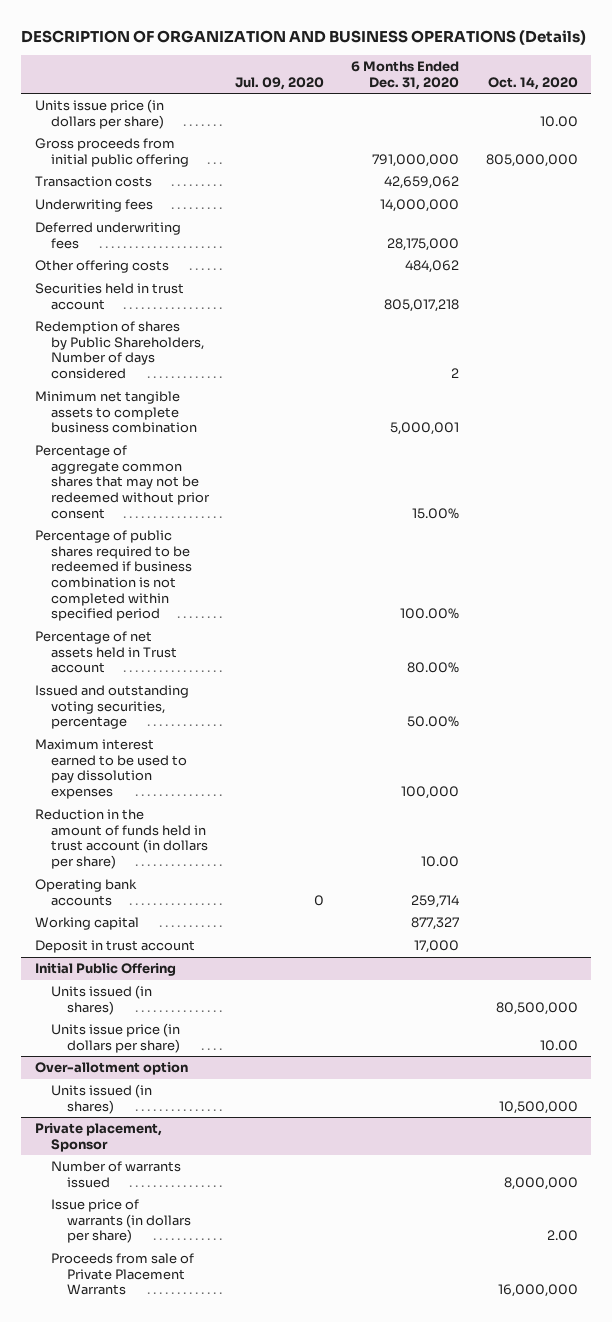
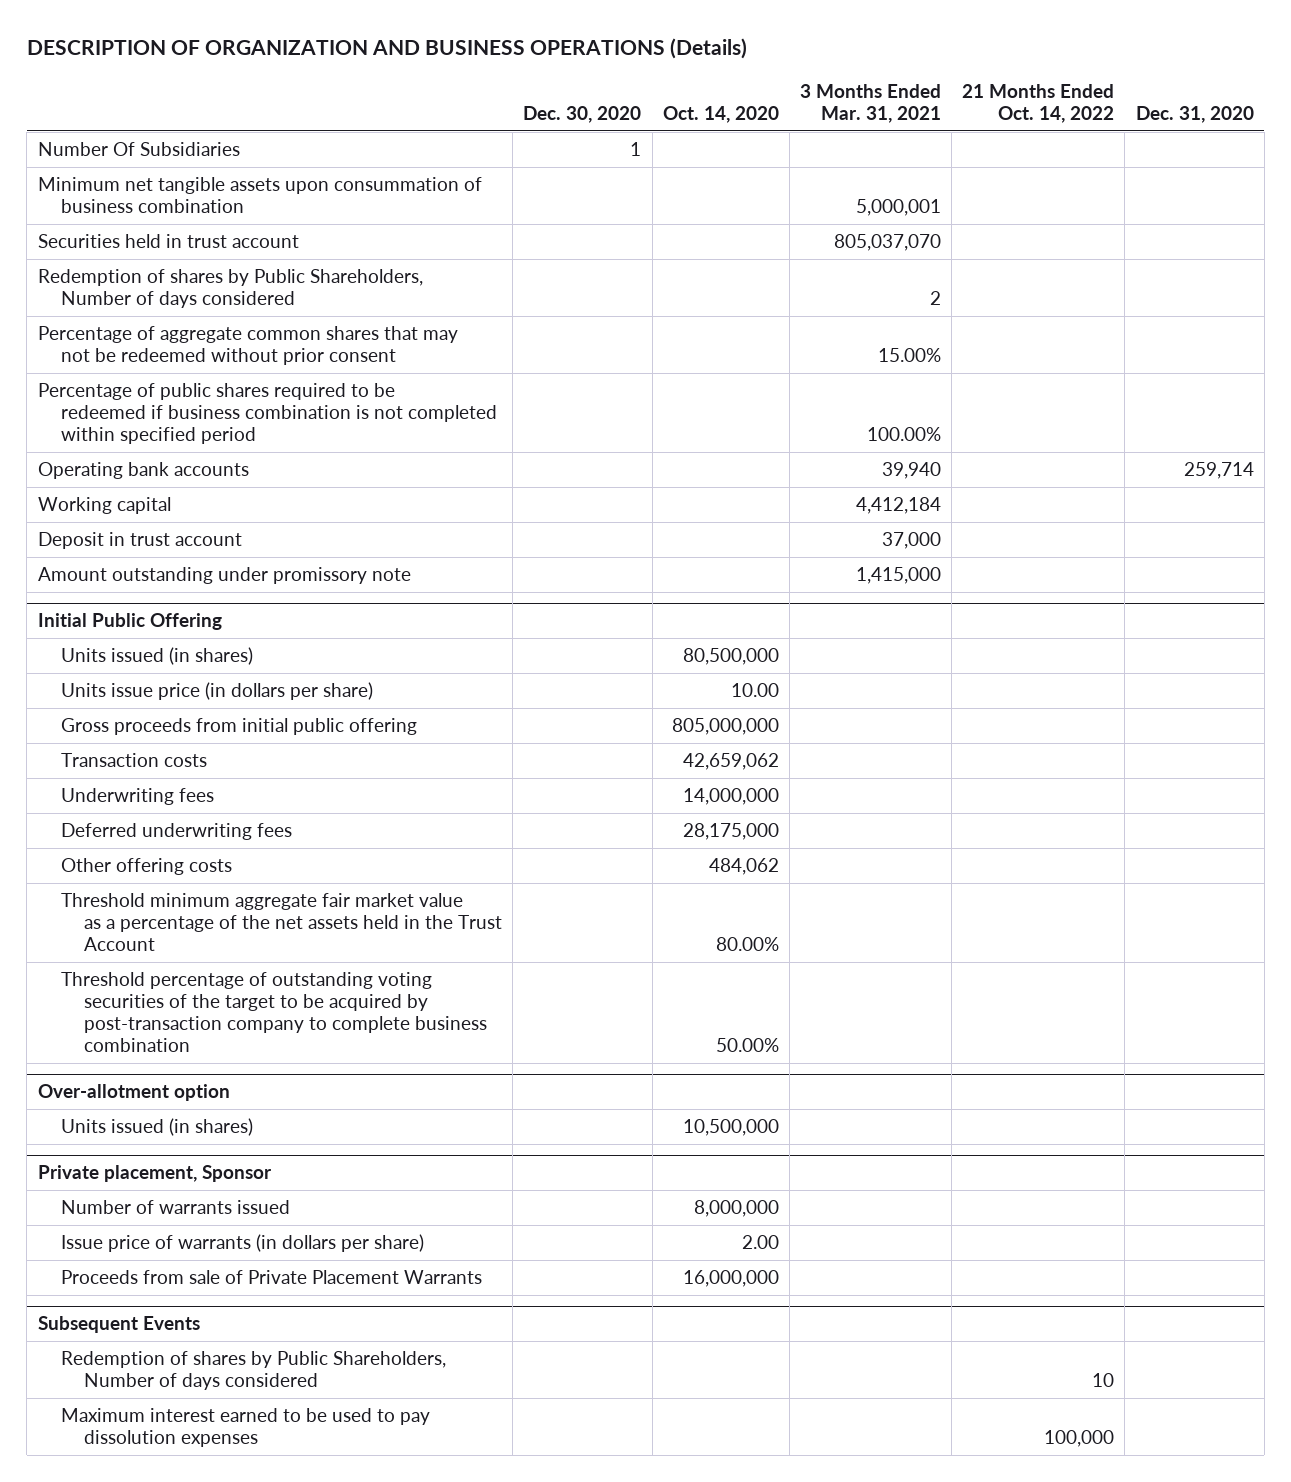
[235,76,325,90] Jul. 09, 2020 -> none
[350,60,459,90] 6 Months Ended Dec. 31, 2020 -> none
none -> [523,105,642,123] Dec. 30, 2020
none -> [799,83,941,123] 3 Months Ended Mar. 31, 2021
none -> [962,83,1115,123] 21 Months Ended Oct. 14, 2022
none -> [1135,105,1254,123] Dec. 31, 2020
[34,99,164,129] Units issue price (in dollars per share) -> none
[34,138,189,167] Gross proceeds from initial public offering -> none
[34,176,152,188] Transaction costs -> none
[34,199,153,213] Underwriting fees -> none
[34,222,181,249] Deferred underwriting fees -> none
[34,260,169,274] Other offering costs -> none
none -> [37,141,240,156] Number Of Subsidiaries
none -> [37,176,482,214] Minimum net tangible assets upon consummation of business combination
[34,391,197,434] Minimum net tangible assets to complete business combination -> none
[34,631,177,674] Percentage of net assets held in Trust account -> none
[34,685,189,730] Issued and outstanding voting securities, percentage -> none
[34,739,187,800] Maximum interest earned to be used to pay dissolution expenses -> none
[34,809,208,870] Reduction in the amount of funds held in trust account (in dollars per share) -> none
none -> [37,566,411,584] Amount outstanding under promissory note
none -> [60,717,417,735] Gross proceeds from initial public offering
none -> [60,752,207,767] Transaction costs
none -> [60,787,214,805] Underwriting fees
none -> [60,822,292,840] Deferred underwriting fees
none -> [60,857,232,875] Other offering costs
none -> [60,892,503,952] Threshold minimum aggregate fair market value as a percentage of the net assets held in the Trust Account
none -> [60,971,488,1053] Threshold percentage of outstanding voting securities of the target to be acquired by post-transaction company to complete business combination
none -> [37,1315,200,1333] Subsequent Events
none -> [60,1350,446,1391] Redemption of shares by Public Shareholders, Number of days considered
none -> [60,1407,430,1448] Maximum interest earned to be used to pay dissolution expenses

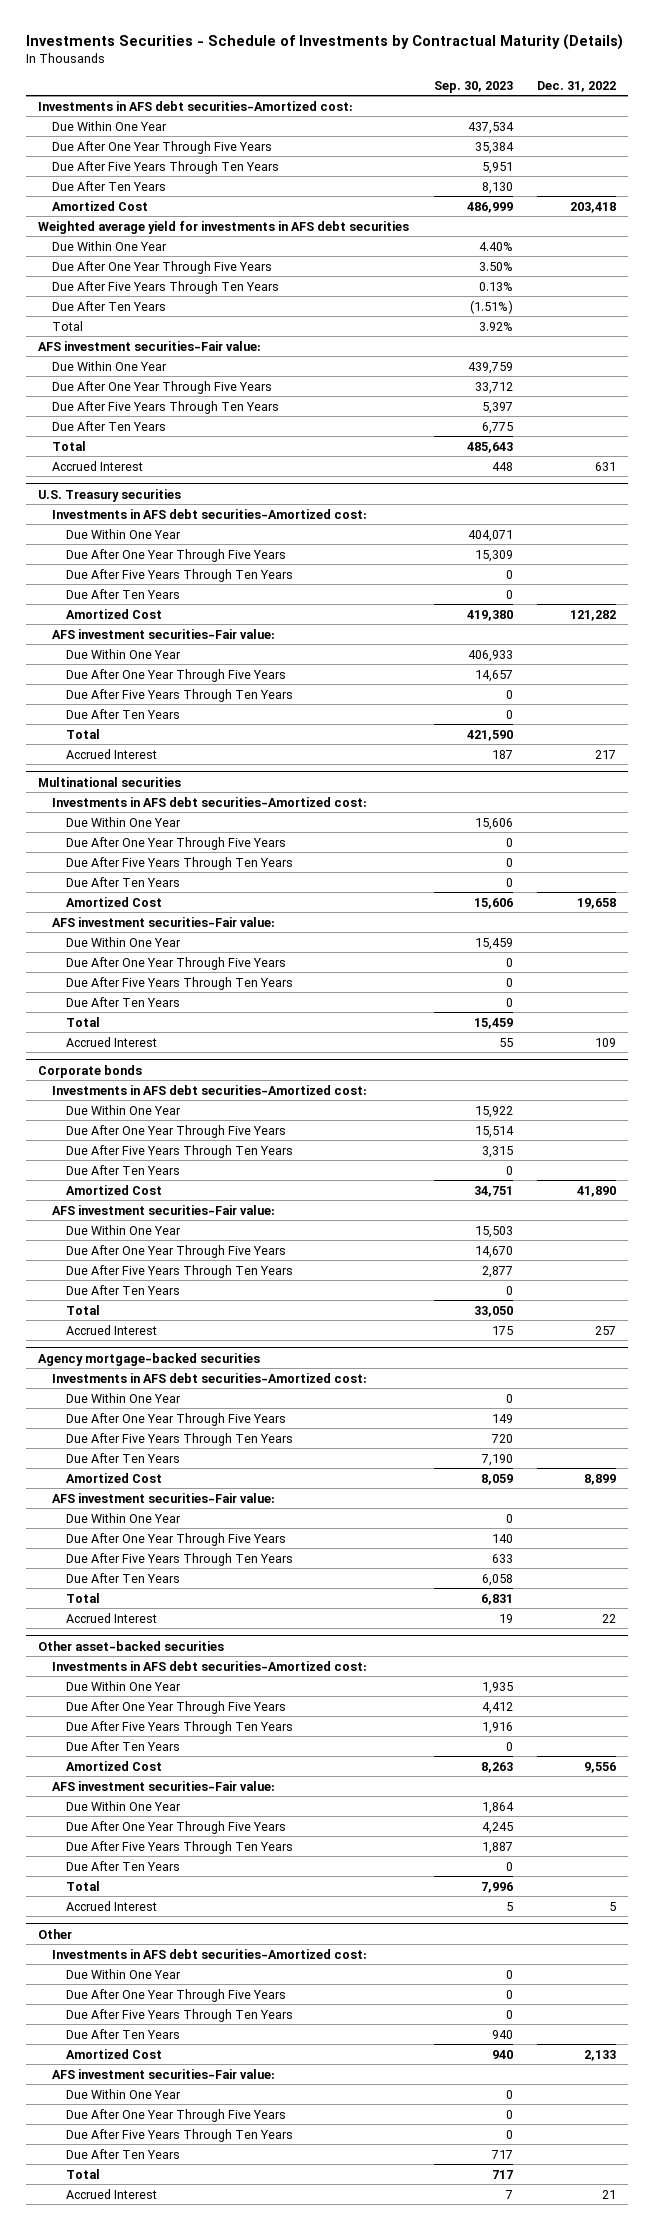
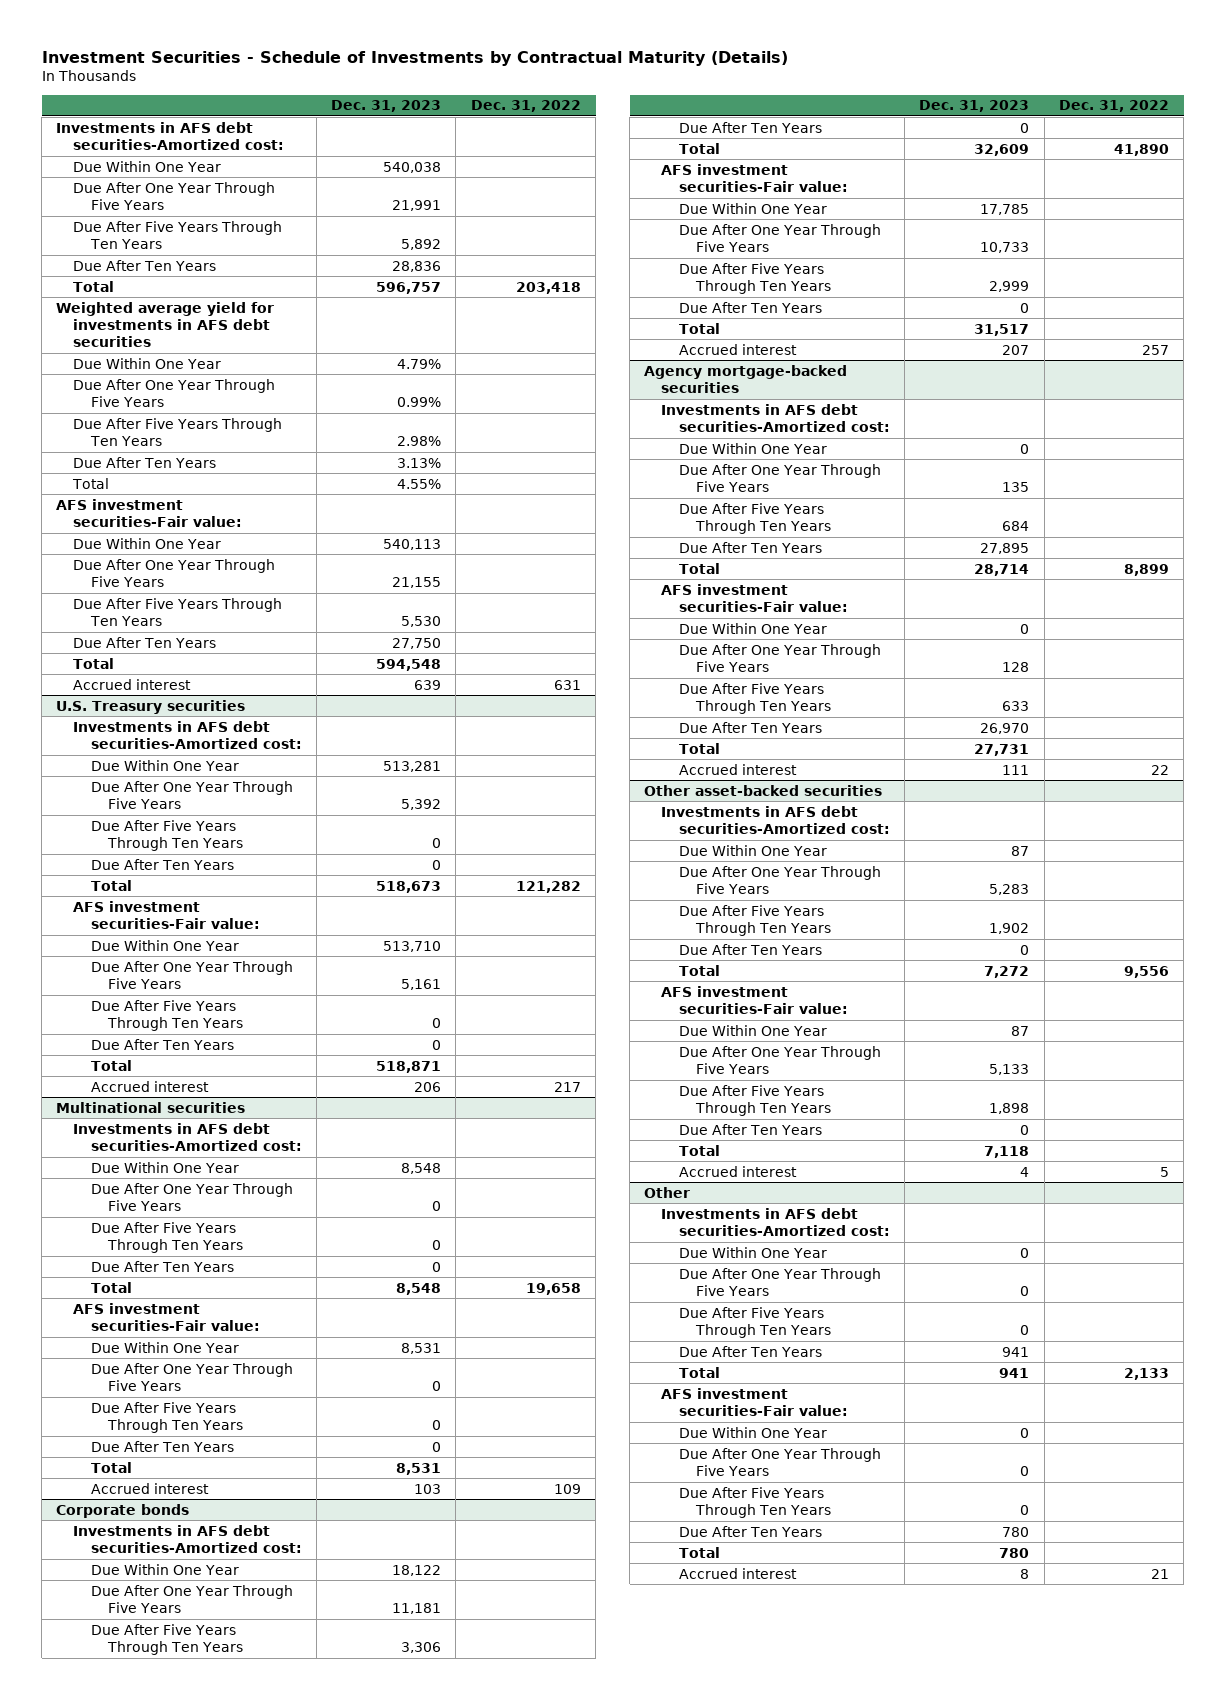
[26,33,624,50] Investments Securities - Schedule of Investments by Contractual Maturity (Details) -> [41,50,788,66] Investment Securities - Schedule of Investments by Contractual Maturity (Details)
[433,80,513,93] Sep. 30, 2023 -> none
none -> [331,100,442,113] Dec. 31, 2023
[51,200,148,211] Amortized Cost -> [73,280,115,292] Total
[51,460,143,471] Accrued Interest -> [73,678,192,690] Accrued interest
[65,608,162,619] Amortized Cost -> [90,879,132,891] Total
[65,748,157,759] Accrued Interest -> [90,1080,209,1092] Accrued interest
[65,896,162,907] Amortized Cost -> [90,1281,132,1293] Total
[65,1036,157,1047] Accrued Interest -> [90,1482,209,1494] Accrued interest
[65,1184,162,1195] Amortized Cost -> [678,142,720,154] Total
[65,1324,157,1335] Accrued Interest -> [678,343,797,355] Accrued interest
[65,1472,162,1483] Amortized Cost -> [678,562,720,574] Total
[65,1612,157,1623] Accrued Interest -> [678,763,797,775] Accrued interest
[65,1760,162,1771] Amortized Cost -> [678,964,720,976] Total
[65,1900,157,1911] Accrued Interest -> [678,1165,797,1177] Accrued interest
[65,2048,162,2059] Amortized Cost -> [678,1366,720,1378] Total
[65,2188,157,2199] Accrued Interest -> [678,1567,797,1579] Accrued interest

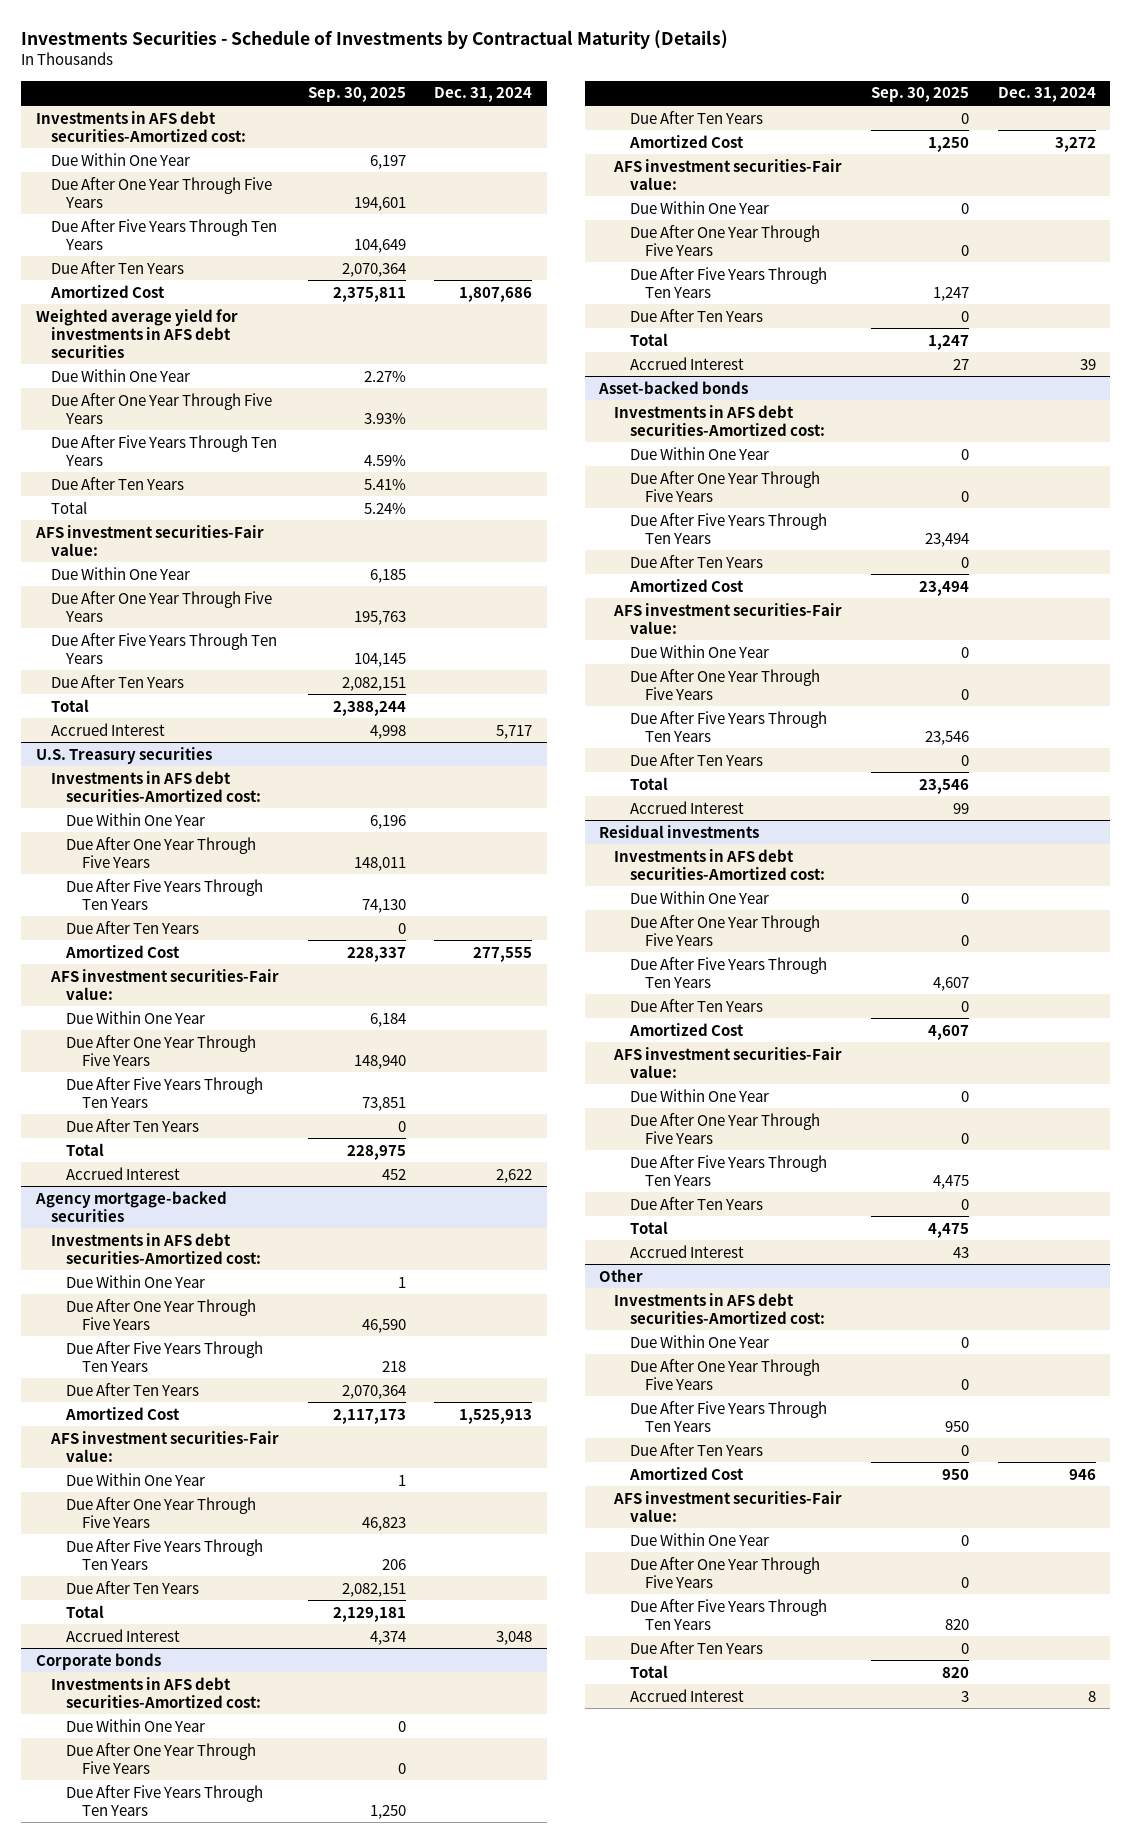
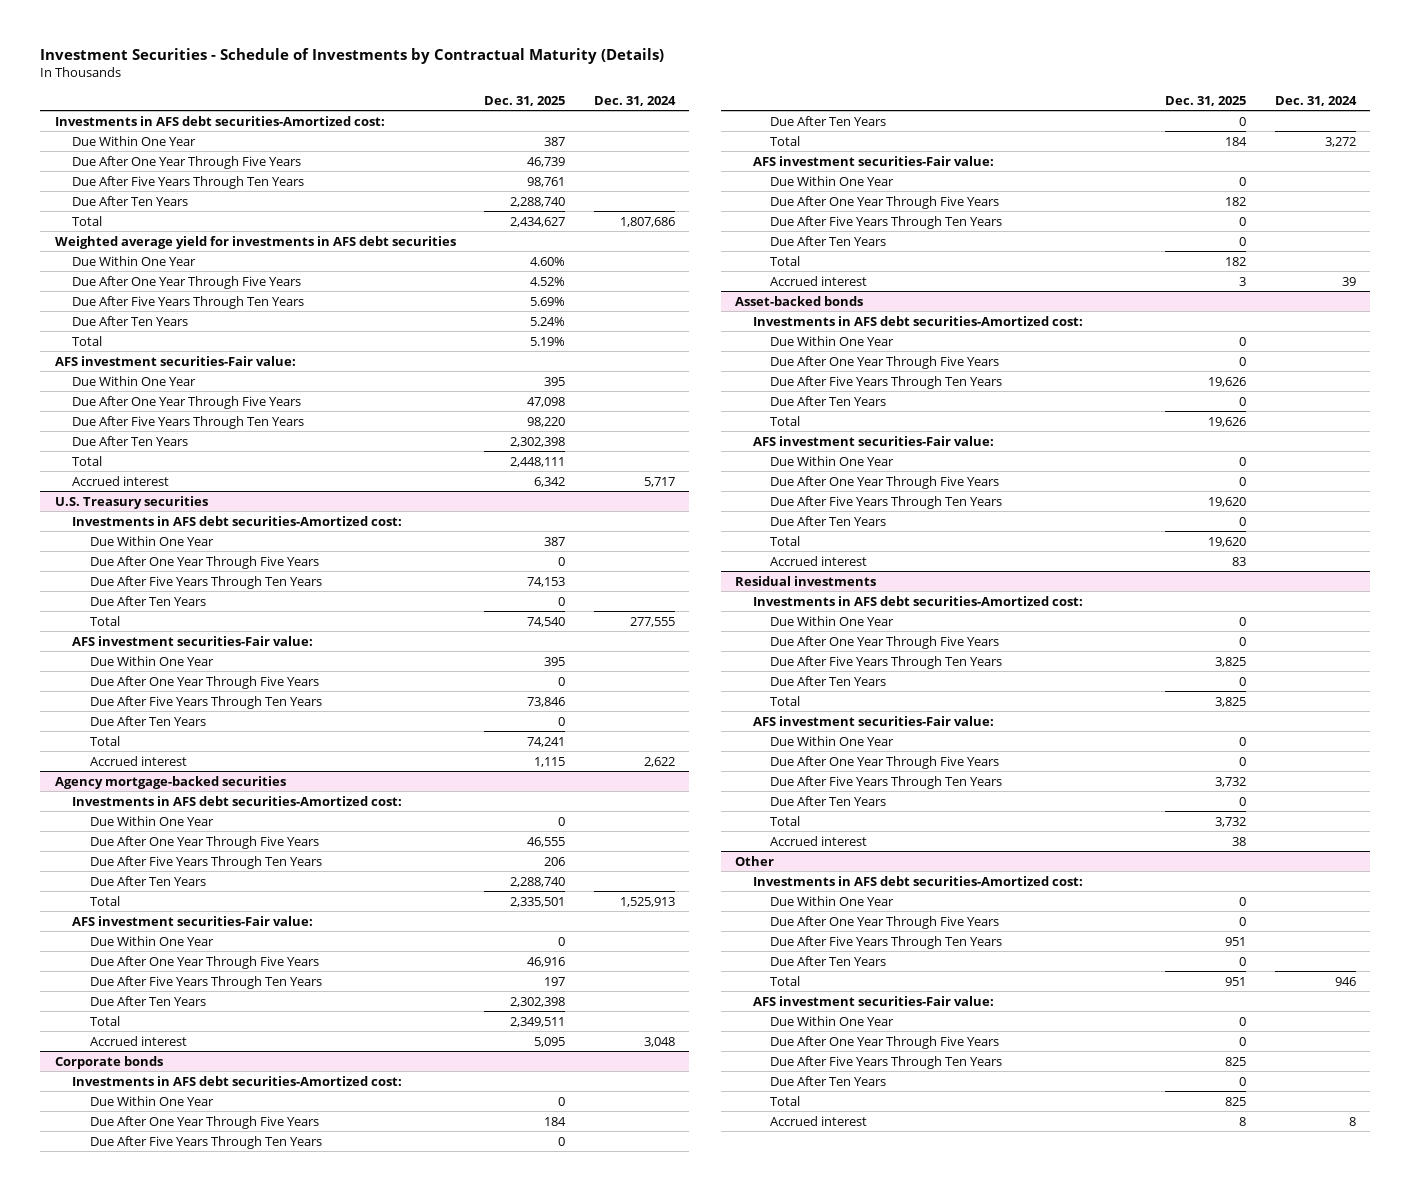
[21,29,729,49] Investments Securities - Schedule of Investments by Contractual Maturity (Details) -> [40,48,665,65] Investment Securities - Schedule of Investments by Contractual Maturity (Details)
[307,87,406,103] Sep. 30, 2025 -> none
none -> [484,95,566,106] Dec. 31, 2025
[49,284,165,298] Amortized Cost -> [72,215,103,226] Total
[50,722,165,736] Accrued Interest -> [72,475,170,486] Accrued interest
[65,944,181,958] Amortized Cost -> [89,615,120,626] Total
[66,1166,181,1180] Accrued Interest -> [89,755,187,766] Accrued interest
[65,1406,181,1420] Amortized Cost -> [89,895,120,906] Total
[66,1628,181,1642] Accrued Interest -> [89,1035,187,1046] Accrued interest
[628,134,744,148] Amortized Cost -> [770,135,801,146] Total
[629,356,744,370] Accrued Interest -> [770,275,868,286] Accrued interest
[628,578,744,592] Amortized Cost -> [770,415,801,426] Total
[629,800,744,814] Accrued Interest -> [770,555,868,566] Accrued interest
[628,1022,744,1036] Amortized Cost -> [770,695,801,706] Total
[629,1244,744,1258] Accrued Interest -> [770,835,868,846] Accrued interest
[628,1466,744,1480] Amortized Cost -> [770,975,801,986] Total
[629,1688,744,1702] Accrued Interest -> [770,1115,868,1126] Accrued interest

